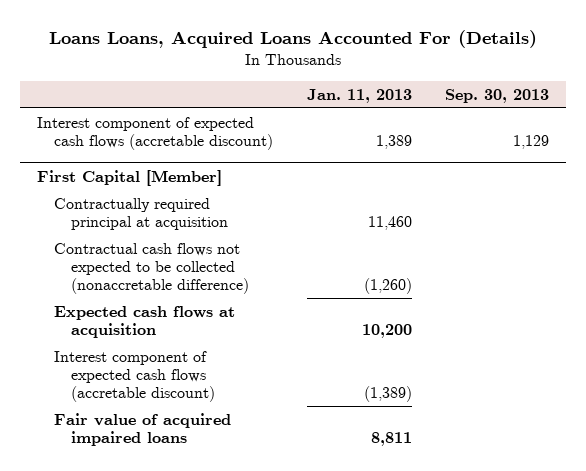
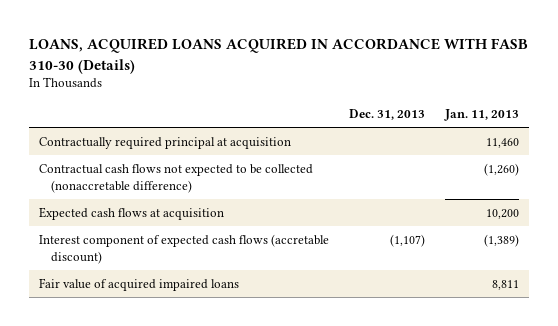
[49,30,538,49] Loans Loans, Acquired Loans Accounted For (Details) -> [28,38,528,74] LOANS, ACQUIRED LOANS ACQUIRED IN ACCORDANCE WITH FASB 310-30 (Details)
[445,88,550,103] Sep. 30, 2013 -> none
none -> [349,109,426,121] Dec. 31, 2013
[36,116,273,150] Interest component of expected cash flows (accretable discount) -> none
[36,169,222,186] First Capital [Member] -> none

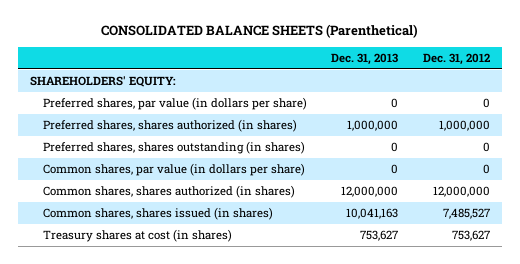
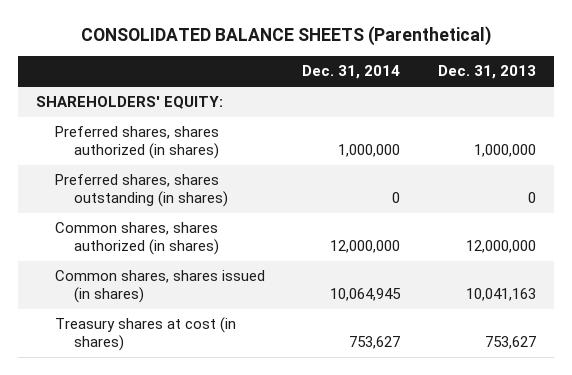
[423,52,491,65] Dec. 31, 2012 -> none
none -> [302,65,401,80] Dec. 31, 2014
[42,96,307,110] Preferred shares, par value (in dollars per share) -> none
[42,162,305,176] Common shares, par value (in dollars per share) -> none

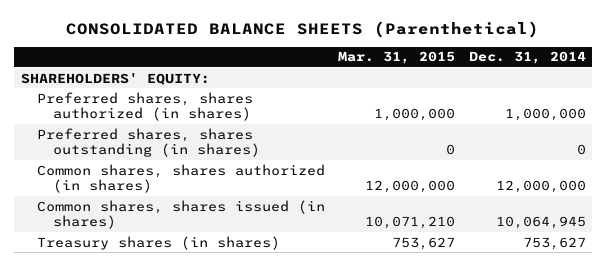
[437,65,536,80] Dec. 31, 2013 -> none
none -> [338,51,456,65] Mar. 31, 2015
[54,317,236,352] Treasury shares at cost (in shares) -> [36,235,280,250] Treasury shares (in shares)

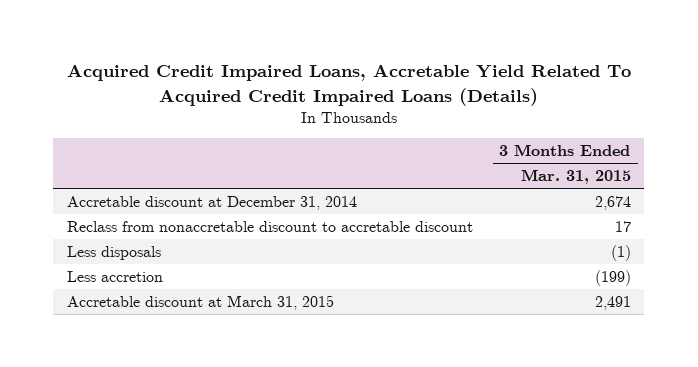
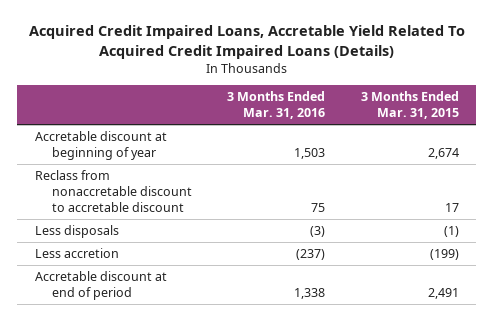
none -> [227,91,326,120] 3 Months Ended Mar. 31, 2016
[66,195,357,210] Accretable discount at December 31, 2014 -> [34,130,167,160] Accretable discount at beginning of year
[66,294,334,310] Accretable discount at March 31, 2015 -> [34,270,167,300] Accretable discount at end of period

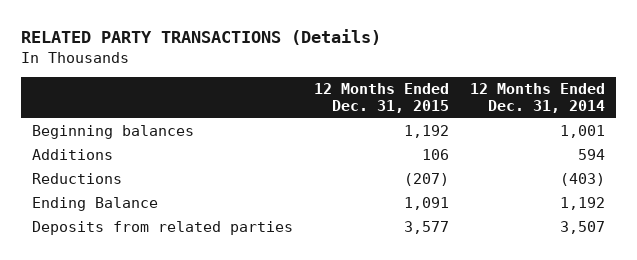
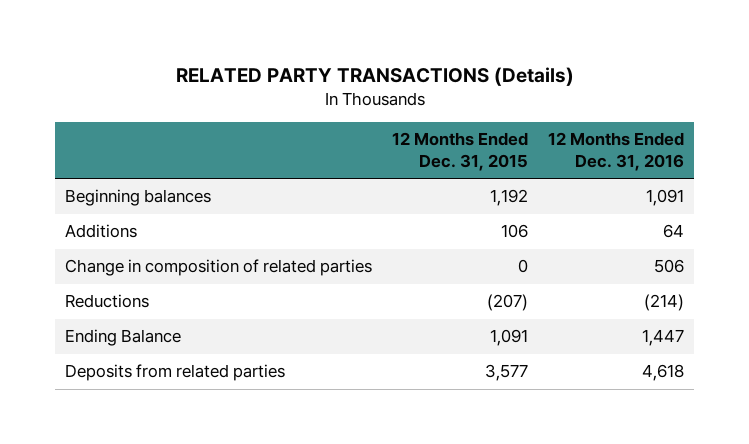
[470,83,606,113] 12 Months Ended Dec. 31, 2014 -> none
none -> [547,131,684,171] 12 Months Ended Dec. 31, 2016
none -> [65,259,373,277] Change in composition of related parties

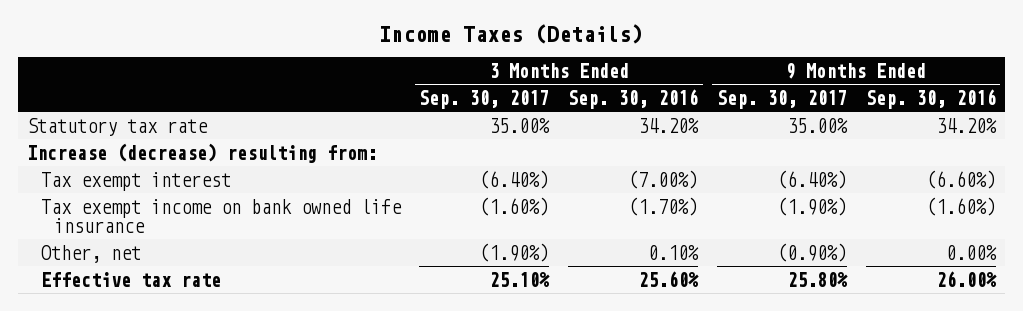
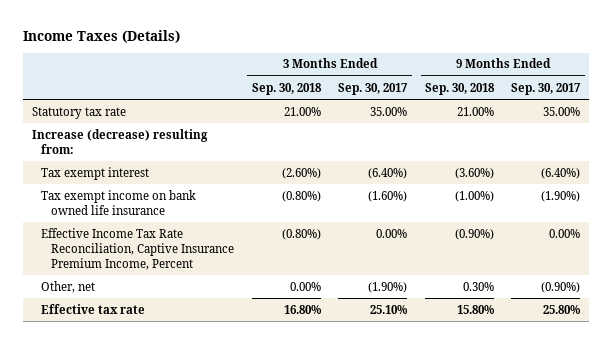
[568,88,699,109] Sep. 30, 2016 -> none
[865,88,996,109] Sep. 30, 2016 -> none
none -> [251,82,322,95] Sep. 30, 2018
none -> [424,82,495,95] Sep. 30, 2018
none -> [41,227,235,270] Effective Income Tax Rate Reconciliation, Captive Insurance Premium Income, Percent

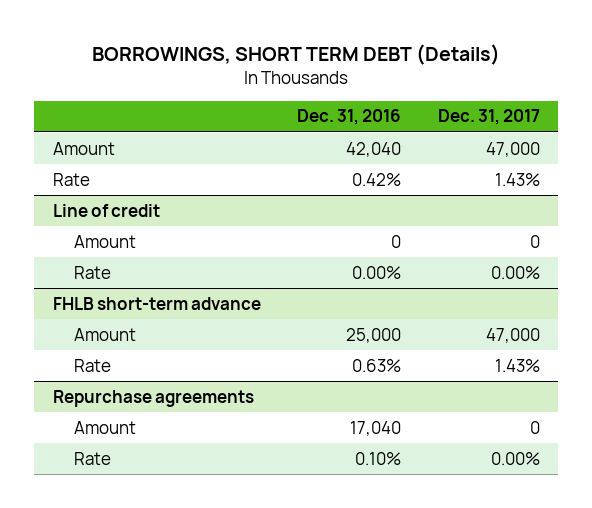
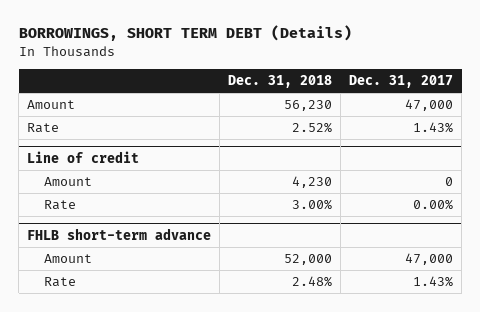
[297,109,402,126] Dec. 31, 2016 -> none
none -> [228,74,333,88] Dec. 31, 2018
[52,389,254,407] Repurchase agreements -> none
[74,420,137,434] Amount -> none
[74,451,112,465] Rate -> none

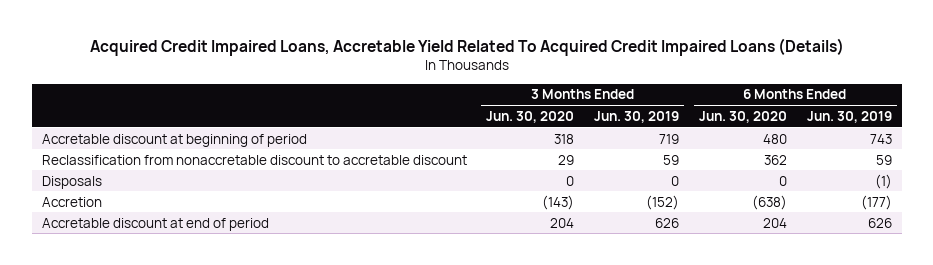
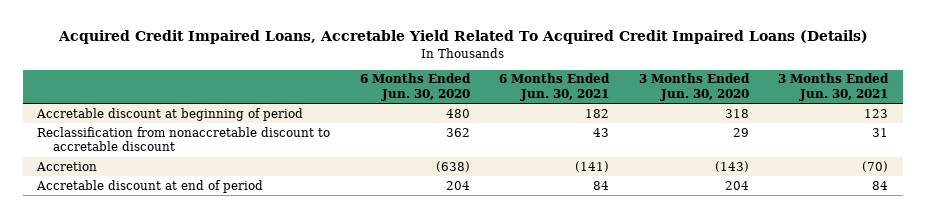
[594,110,680,123] Jun. 30, 2019 -> none
[806,110,892,123] Jun. 30, 2019 -> none
none -> [499,73,611,102] 6 Months Ended Jun. 30, 2021
none -> [778,73,890,102] 3 Months Ended Jun. 30, 2021
[41,175,102,189] Disposals -> none

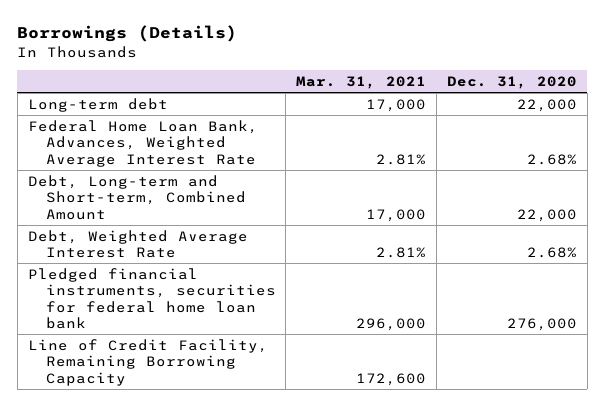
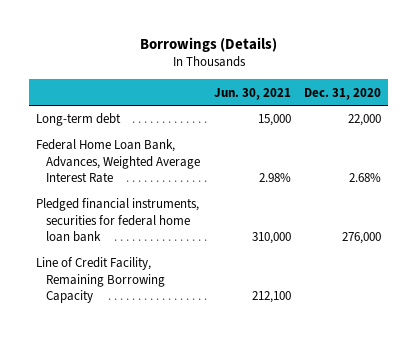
[296,76,427,90] Mar. 31, 2021 -> none
none -> [213,87,291,100] Jun. 30, 2021
[27,174,246,220] Debt, Long-term and Short-term, Combined Amount -> none
[27,229,248,259] Debt, Weighted Average Interest Rate -> none

